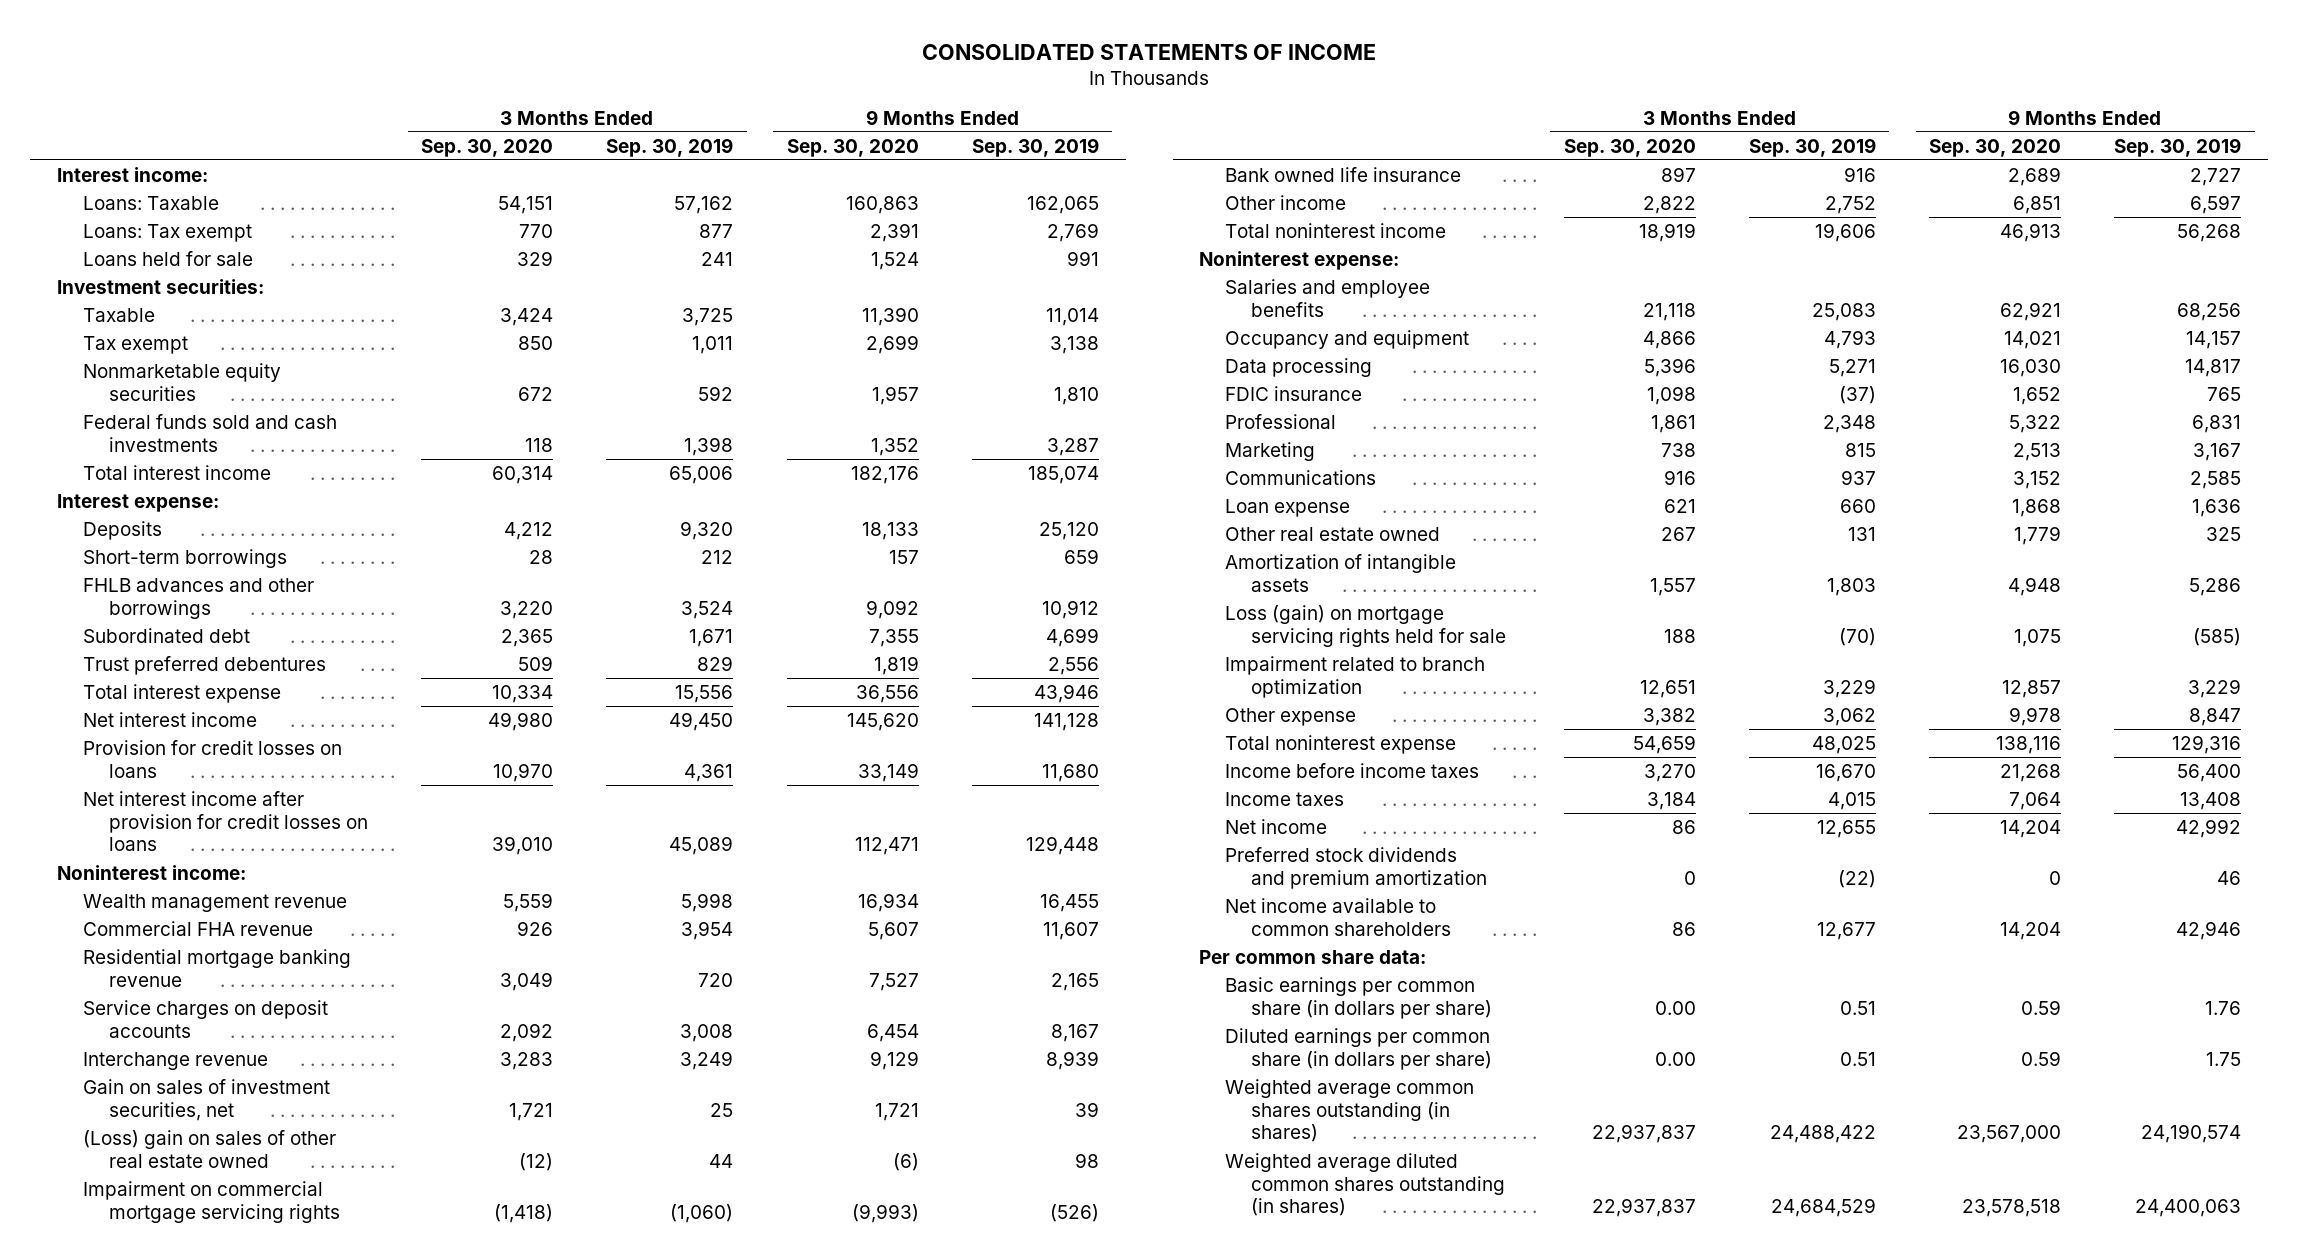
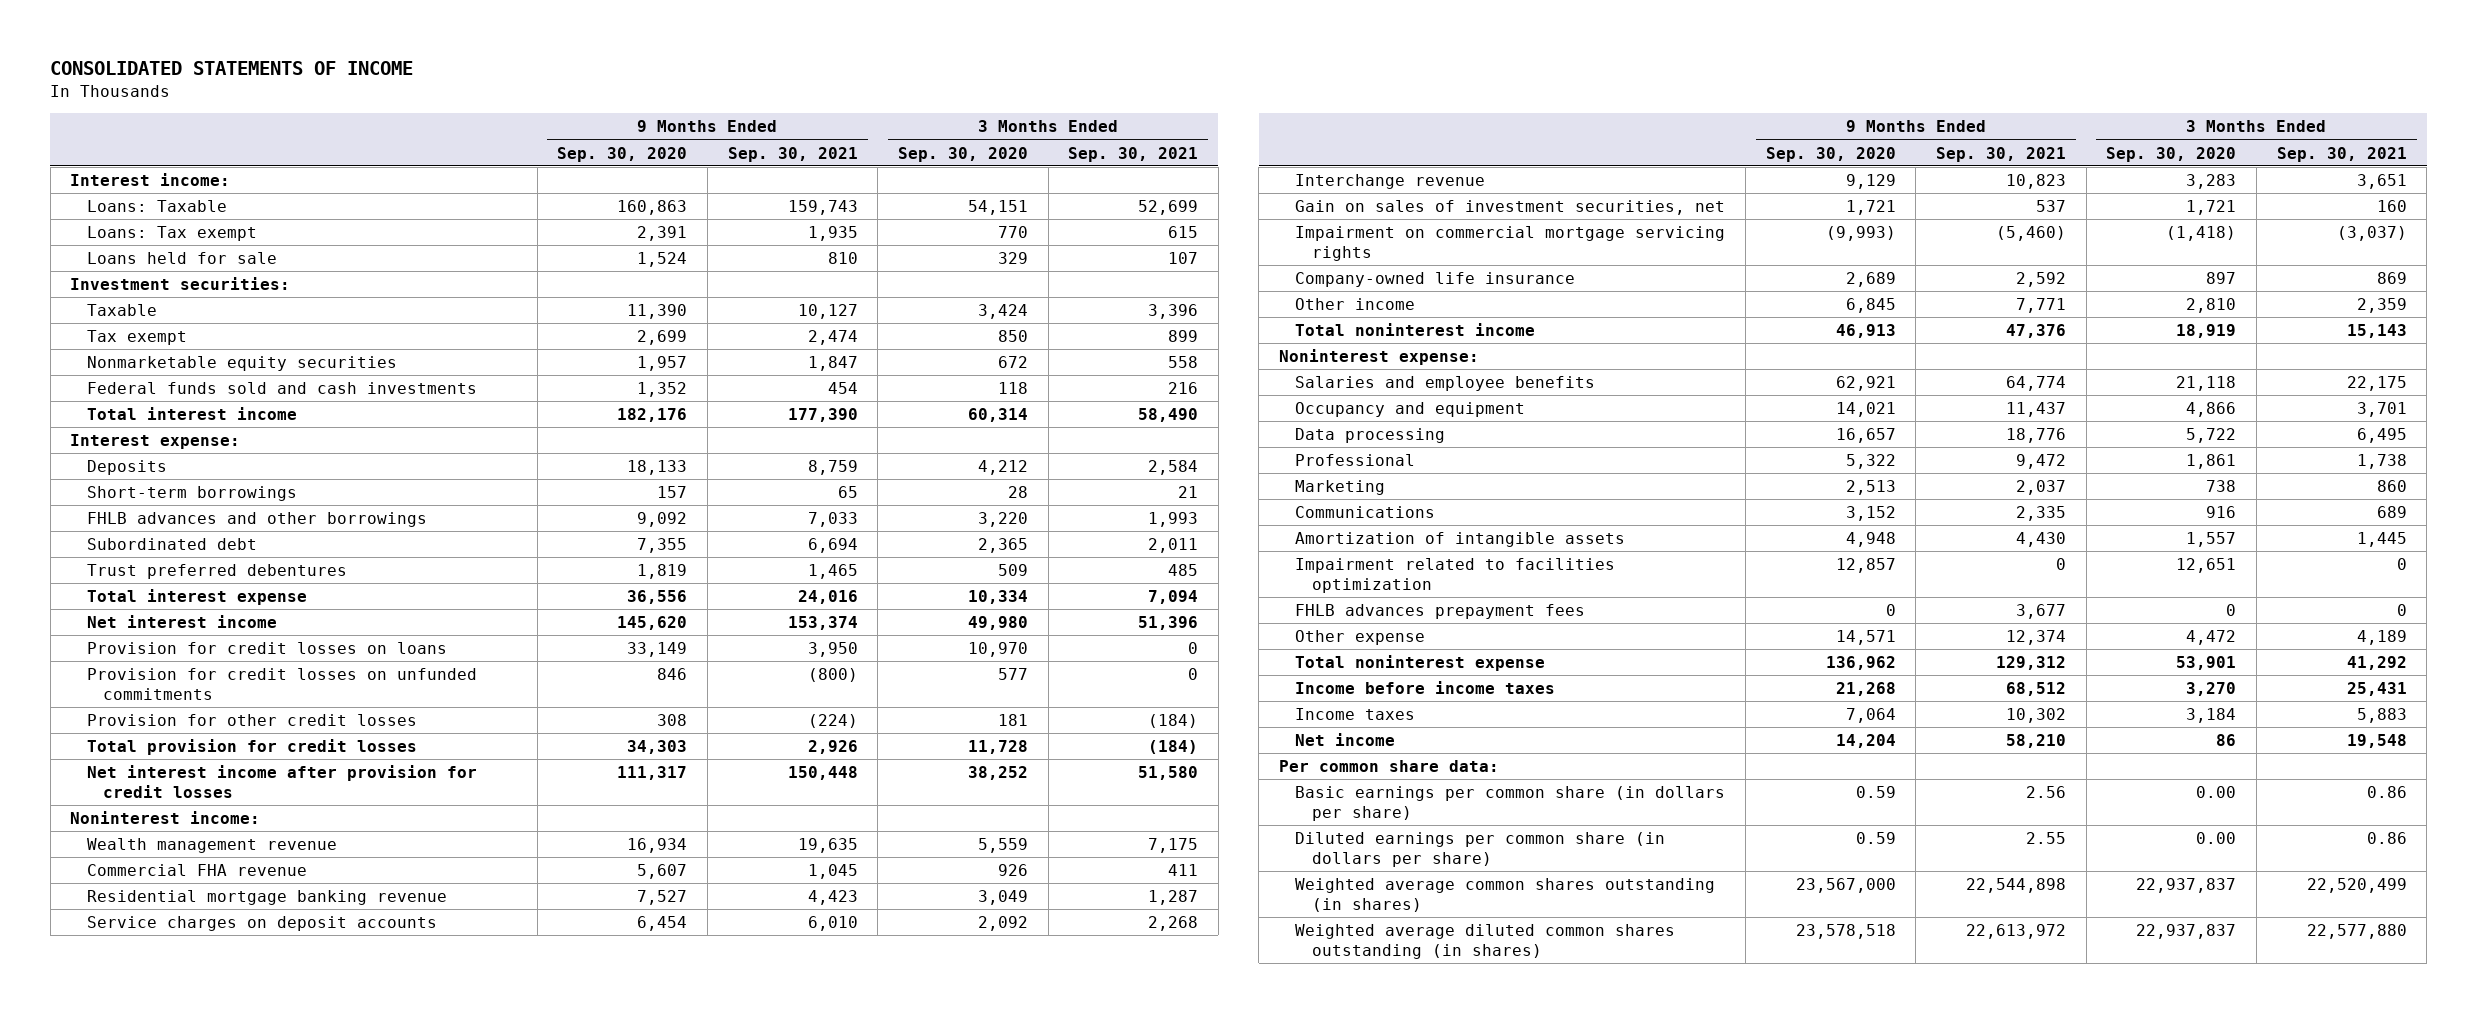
[606,137,734,157] Sep. 30, 2019 -> none
[971,137,1099,157] Sep. 30, 2019 -> none
none -> [727,146,858,162] Sep. 30, 2021
none -> [1068,146,1199,162] Sep. 30, 2021
none -> [86,668,477,701] Provision for credit losses on unfunded commitments
none -> [86,714,417,727] Provision for other credit losses
none -> [86,739,417,756] Total provision for credit losses
[82,790,368,852] Net interest income after provision for credit losses on loans -> [86,765,477,799] Net interest income after provision for credit losses
[492,836,554,856] 39,010 -> [967,766,1028,781] 38,252
[854,837,919,856] 112,471 -> [617,766,688,781] 111,317
[82,1129,336,1168] (Loss) gain on sales of other real estate owned -> none
[1225,166,1462,182] Bank owned life insurance -> [1295,272,1576,288] Company-owned life insurance
[1642,195,1696,214] 2,822 -> [2186,298,2237,314] 2,810
[2012,195,2061,214] 6,851 -> [1845,298,1896,314] 6,845
[1225,385,1363,401] FDIC insurance -> none
[1643,357,1696,377] 5,396 -> [2186,428,2237,444] 5,722
[1999,358,2061,377] 16,030 -> [1835,428,1896,444] 16,657
[1225,498,1351,517] Loan expense -> none
[1225,526,1441,541] Other real estate owned -> none
[1225,604,1507,647] Loss (gain) on mortgage servicing rights held for sale -> none
[1225,655,1486,698] Impairment related to branch optimization -> [1295,558,1616,594] Impairment related to facilities optimization
none -> [1295,604,1586,620] FHLB advances prepayment fees
[1642,707,1696,726] 3,382 -> [2186,630,2237,646] 4,472
[2008,706,2061,726] 9,978 -> [1835,630,1896,646] 14,571
[1632,734,1696,754] 54,659 -> [2176,656,2237,671] 53,901
[1995,735,2061,754] 138,116 -> [1825,656,1896,671] 136,962
[1225,846,1488,889] Preferred stock dividends and premium amortization -> none
[1225,897,1452,936] Net income available to common shareholders -> none

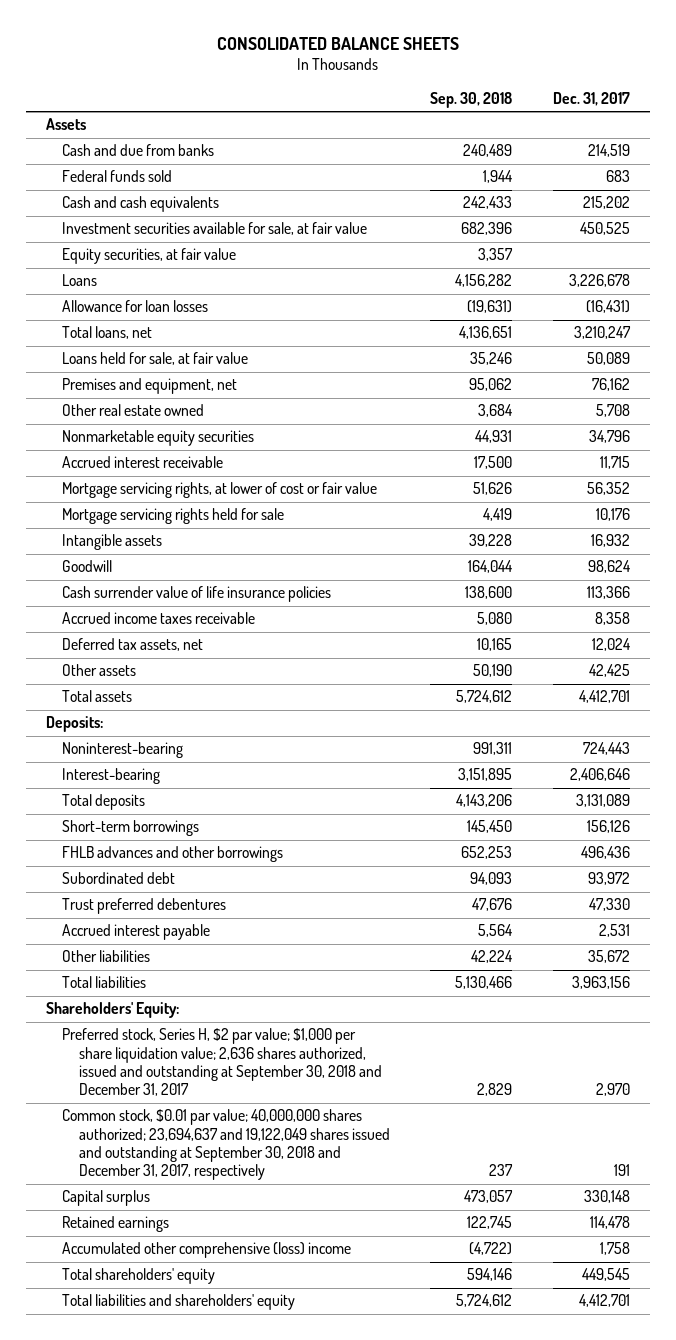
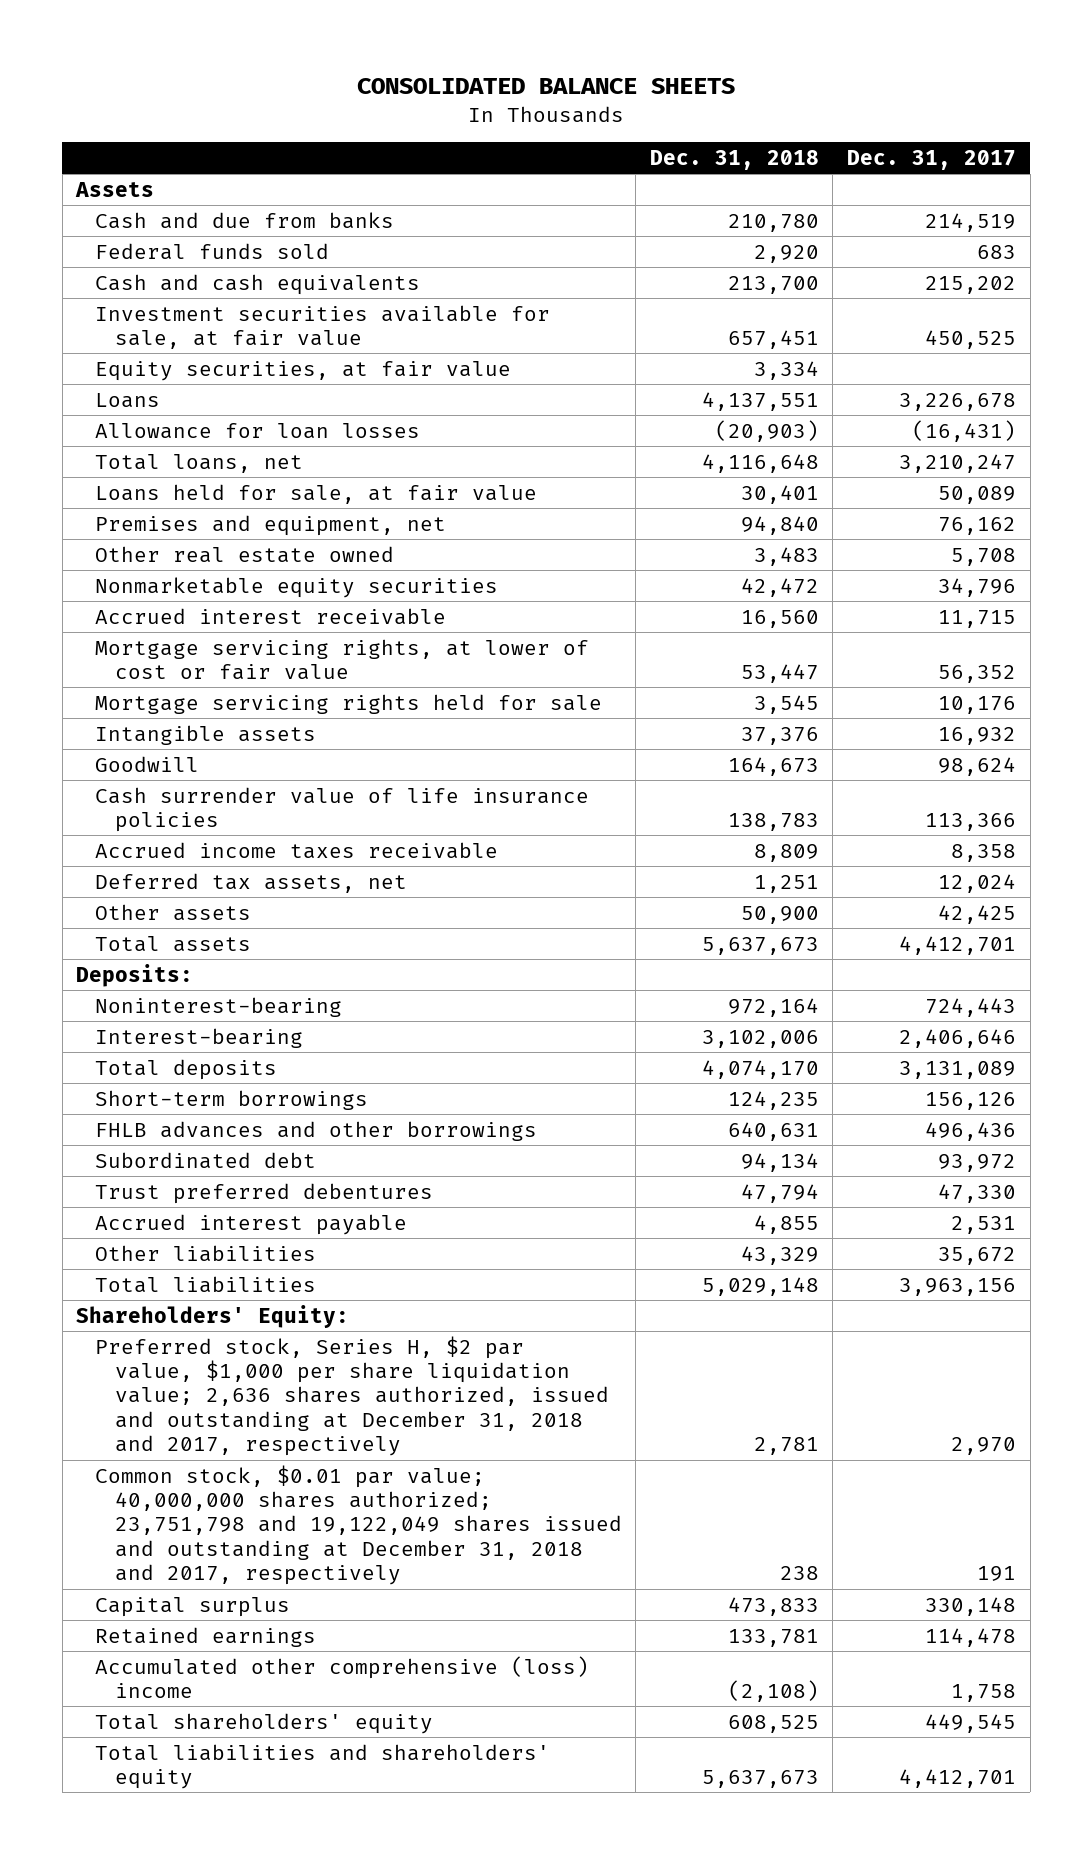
[430,91,513,108] Sep. 30, 2018 -> none
none -> [649,149,819,170] Dec. 31, 2018
[62,1028,382,1097] Preferred stock, Series H, $2 par value; $1,000 per share liquidation value; 2,636 shares authorized, issued and outstanding at September 30, 2018 and December 31, 2017 -> [95,1335,609,1457] Preferred stock, Series H, $2 par value, $1,000 per share liquidation value; 2,636 shares authorized, issued and outstanding at December 31, 2018 and 2017, respectively
[62,1109,390,1181] Common stock, $0.01 par value; 40,000,000 shares authorized; 23,694,637 and 19,122,049 shares issued and outstanding at September 30, 2018 and December 31, 2017, respectively -> [95,1464,622,1586] Common stock, $0.01 par value; 40,000,000 shares authorized; 23,751,798 and 19,122,049 shares issued and outstanding at December 31, 2018 and 2017, respectively

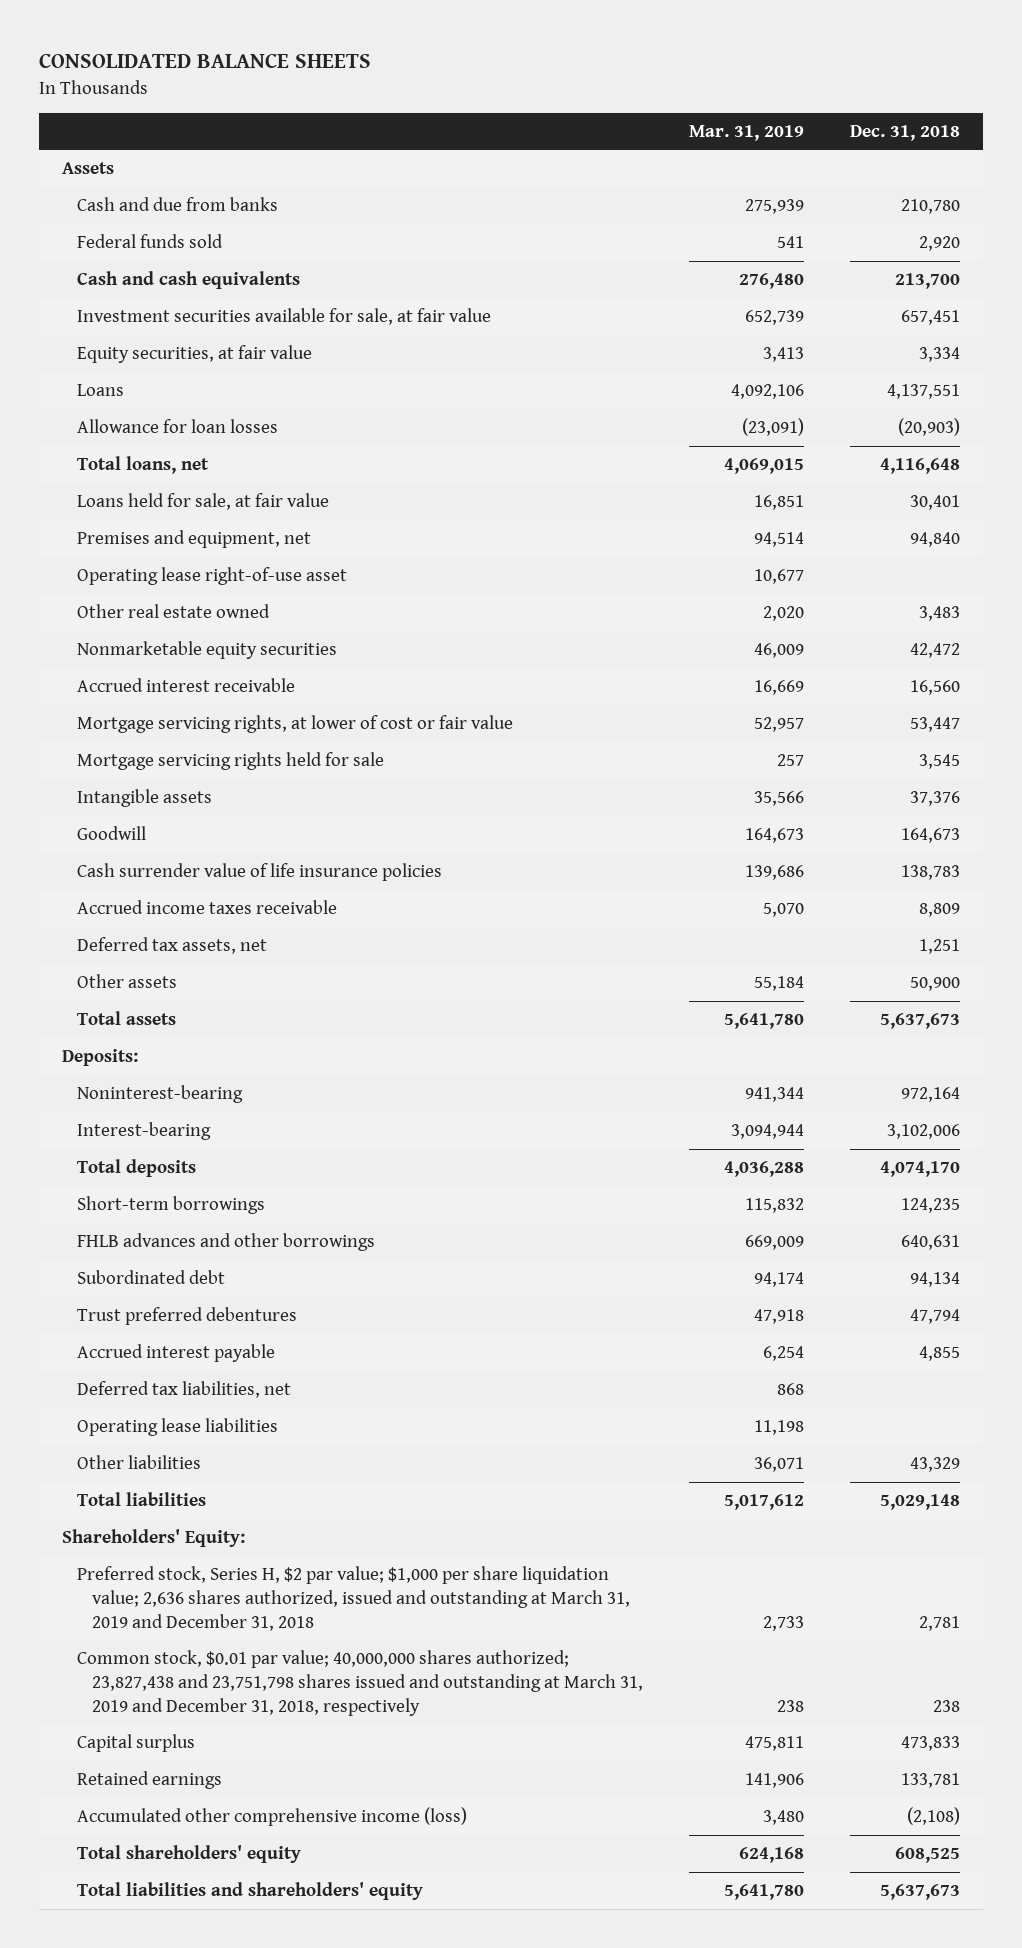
[846,149,1016,170] Dec. 31, 2017 -> none
none -> [688,124,804,141] Mar. 31, 2019
none -> [76,567,347,586] Operating lease right-of-use asset
none -> [76,1381,291,1399] Deferred tax liabilities, net
none -> [76,1418,278,1437] Operating lease liabilities
[95,1335,609,1457] Preferred stock, Series H, $2 par value, $1,000 per share liquidation value; 2,636 shares authorized, issued and outstanding at December 31, 2018 and 2017, respectively -> [76,1566,630,1631] Preferred stock, Series H, $2 par value; $1,000 per share liquidation value; 2,636 shares authorized, issued and outstanding at March 31, 2019 and December 31, 2018
[95,1464,622,1586] Common stock, $0.01 par value; 40,000,000 shares authorized; 23,751,798 and 19,122,049 shares issued and outstanding at December 31, 2018 and 2017, respectively -> [76,1650,643,1716] Common stock, $0.01 par value; 40,000,000 shares authorized; 23,827,438 and 23,751,798 shares issued and outstanding at March 31, 2019 and December 31, 2018, respectively
[95,1655,590,1699] Accumulated other comprehensive (loss) income -> [76,1807,467,1827] Accumulated other comprehensive income (loss)

